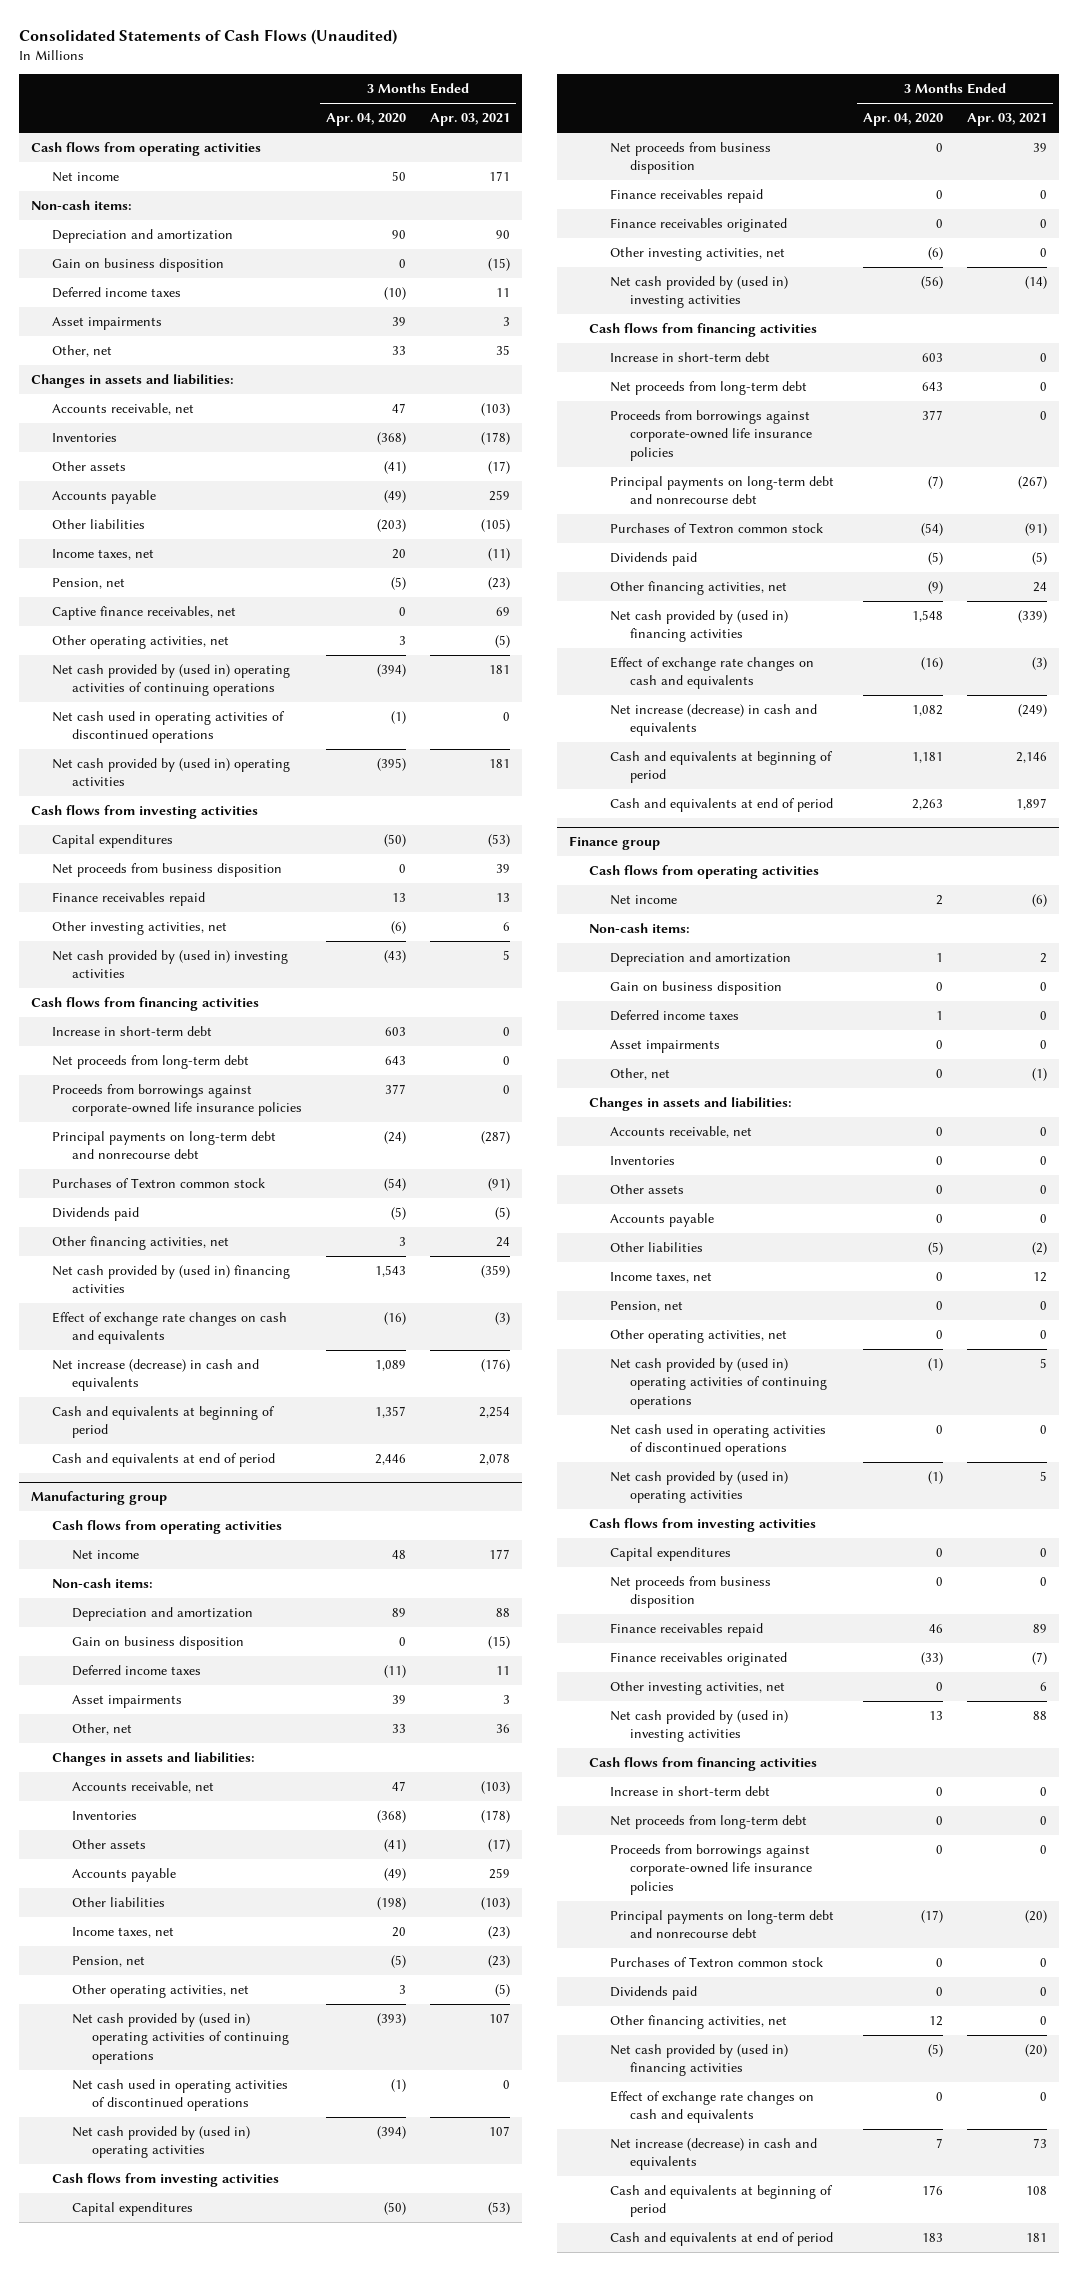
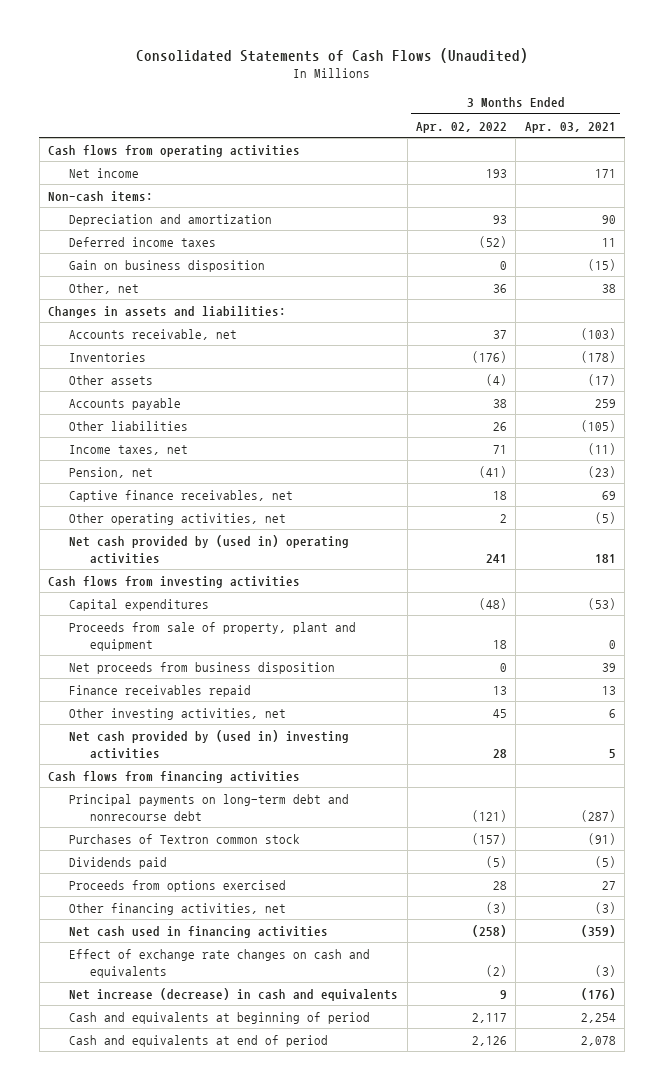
[325,113,406,127] Apr. 04, 2020 -> none
none -> [415,121,507,133] Apr. 02, 2022
[51,317,162,331] Asset impairments -> none
[51,258,224,273] Gain on business disposition -> [69,259,266,272] Gain on business disposition
[495,345,510,356] 35 -> [601,283,616,293] 38
[51,664,290,697] Net cash provided by (used in) operating activities of continuing operations -> none
[51,711,285,744] Net cash used in operating activities of discontinued operations -> none
none -> [69,621,357,651] Proceeds from sale of property, plant and equipment
[51,1026,212,1037] Increase in short-term debt -> none
[51,1055,249,1070] Net proceeds from long-term debt -> none
[51,1084,302,1117] Proceeds from borrowings against corporate-owned life insurance policies -> none
none -> [69,879,287,892] Proceeds from options exercised
[495,1237,510,1248] 24 -> [594,901,616,914] (3)
[51,1265,290,1294] Net cash provided by (used in) financing activities -> [69,925,329,938] Net cash used in financing activities
[31,1491,168,1506] Manufacturing group -> none
[51,1520,282,1535] Cash flows from operating activities -> none
[71,1550,139,1561] Net income -> none
[51,1578,153,1589] Non-cash items: -> none
[71,1607,253,1622] Depreciation and amortization -> none
[71,1636,244,1651] Gain on business disposition -> none
[71,1665,201,1677] Deferred income taxes -> none
[71,1695,182,1709] Asset impairments -> none
[71,1723,132,1736] Other, net -> none
[51,1752,255,1767] Changes in assets and liabilities: -> none
[71,1781,214,1794] Accounts receivable, net -> none
[71,1811,137,1821] Inventories -> none
[71,1839,146,1850] Other assets -> none
[71,1868,176,1883] Accounts payable -> none
[71,1897,165,1908] Other liabilities -> none
[71,1927,174,1939] Income taxes, net -> none
[71,1956,145,1968] Pension, net -> none
[71,1984,249,1999] Other operating activities, net -> none
[71,2013,290,2064] Net cash provided by (used in) operating activities of continuing operations -> none
[71,2079,288,2112] Net cash used in operating activities of discontinued operations -> none
[71,2126,250,2159] Net cash provided by (used in) operating activities -> none
[51,2173,279,2188] Cash flows from investing activities -> none
[71,2202,193,2217] Capital expenditures -> none
[609,142,771,175] Net proceeds from business disposition -> none
[609,189,763,204] Finance receivables repaid -> none
[609,218,787,233] Finance receivables originated -> none
[609,247,785,262] Other investing activities, net -> none
[609,276,788,309] Net cash provided by (used in) investing activities -> none
[589,323,818,338] Cash flows from financing activities -> none
[609,352,770,363] Increase in short-term debt -> none
[609,381,807,396] Net proceeds from long-term debt -> none
[609,410,813,461] Proceeds from borrowings against corporate-owned life insurance policies -> none
[609,476,834,505] Principal payments on long-term debt and nonrecourse debt -> none
[609,523,823,534] Purchases of Textron common stock -> none
[609,552,697,567] Dividends paid -> none
[609,581,787,596] Other financing activities, net -> none
[609,610,788,643] Net cash provided by (used in) financing activities -> none
[609,657,814,690] Effect of exchange rate changes on cash and equivalents -> none
[609,704,817,737] Net increase (decrease) in cash and equivalents -> none
[609,751,833,784] Cash and equivalents at beginning of period -> none
[609,798,833,813] Cash and equivalents at end of period -> none
[568,836,660,851] Finance group -> none
[589,865,820,880] Cash flows from operating activities -> none
[609,895,677,906] Net income -> none
[589,923,691,934] Non-cash items: -> none
[609,952,791,967] Depreciation and amortization -> none
[609,981,782,996] Gain on business disposition -> none
[609,1010,739,1022] Deferred income taxes -> none
[609,1040,720,1054] Asset impairments -> none
[609,1068,670,1081] Other, net -> none
[589,1097,793,1112] Changes in assets and liabilities: -> none
[609,1126,752,1139] Accounts receivable, net -> none
[609,1156,675,1166] Inventories -> none
[609,1184,684,1195] Other assets -> none
[609,1213,714,1228] Accounts payable -> none
[609,1242,703,1253] Other liabilities -> none
[609,1272,712,1284] Income taxes, net -> none
[609,1301,683,1313] Pension, net -> none
[609,1329,787,1344] Other operating activities, net -> none
[609,1358,828,1409] Net cash provided by (used in) operating activities of continuing operations -> none
[609,1424,826,1457] Net cash used in operating activities of discontinued operations -> none
[609,1471,788,1504] Net cash provided by (used in) operating activities -> none
[589,1518,817,1533] Cash flows from investing activities -> none
[609,1547,731,1562] Capital expenditures -> none
[609,1576,771,1609] Net proceeds from business disposition -> none
[609,1623,763,1638] Finance receivables repaid -> none
[609,1652,787,1667] Finance receivables originated -> none
[609,1681,785,1696] Other investing activities, net -> none
[609,1710,788,1743] Net cash provided by (used in) investing activities -> none
[589,1757,818,1772] Cash flows from financing activities -> none
[609,1786,770,1797] Increase in short-term debt -> none
[609,1815,807,1830] Net proceeds from long-term debt -> none
[609,1844,813,1895] Proceeds from borrowings against corporate-owned life insurance policies -> none
[609,1910,834,1939] Principal payments on long-term debt and nonrecourse debt -> none
[609,1957,823,1968] Purchases of Textron common stock -> none
[609,1986,697,2001] Dividends paid -> none
[609,2015,787,2030] Other financing activities, net -> none
[609,2044,788,2077] Net cash provided by (used in) financing activities -> none
[609,2091,814,2124] Effect of exchange rate changes on cash and equivalents -> none
[609,2138,817,2171] Net increase (decrease) in cash and equivalents -> none
[609,2185,833,2218] Cash and equivalents at beginning of period -> none
[609,2232,833,2247] Cash and equivalents at end of period -> none

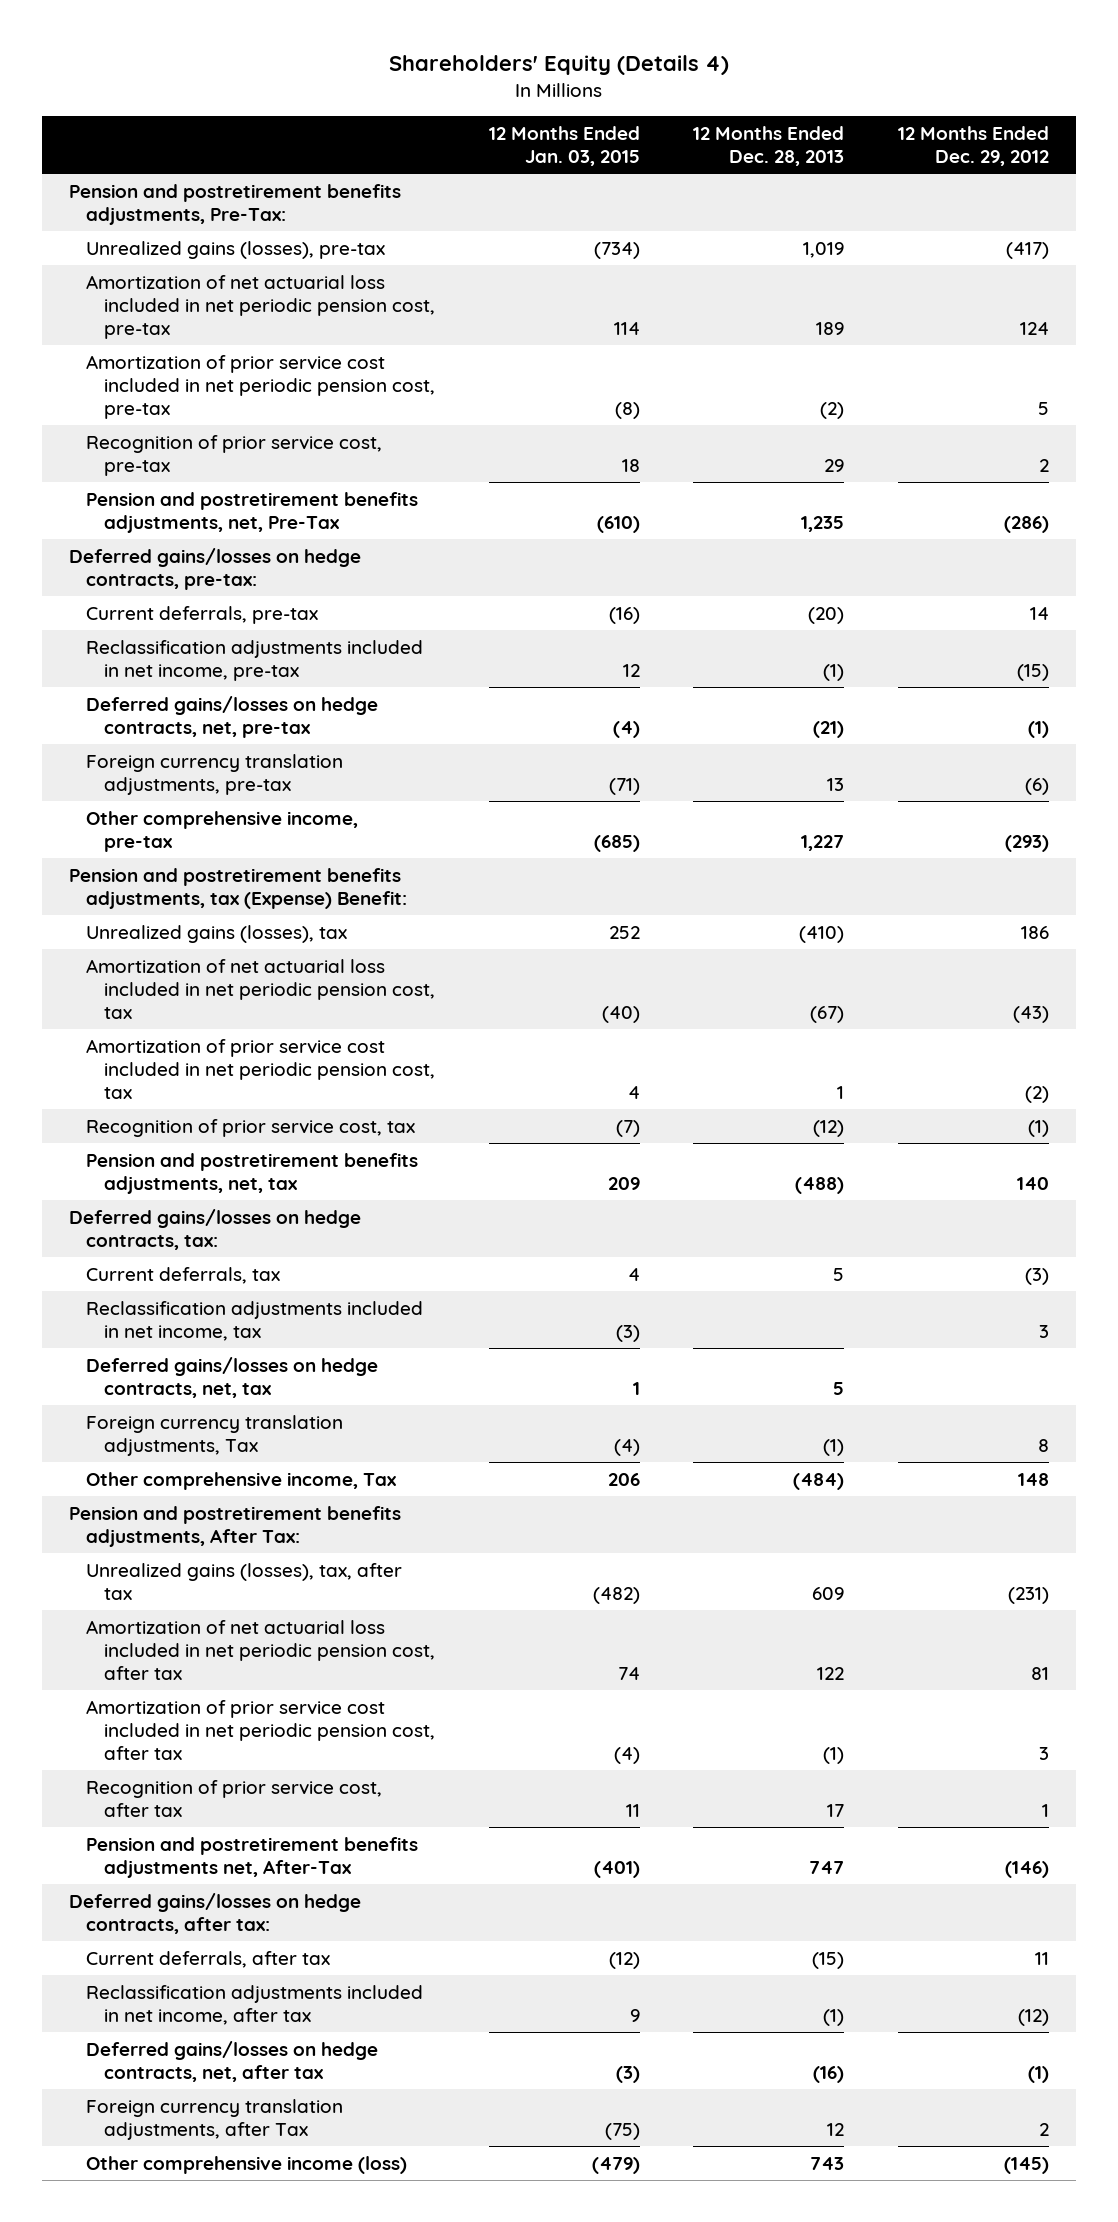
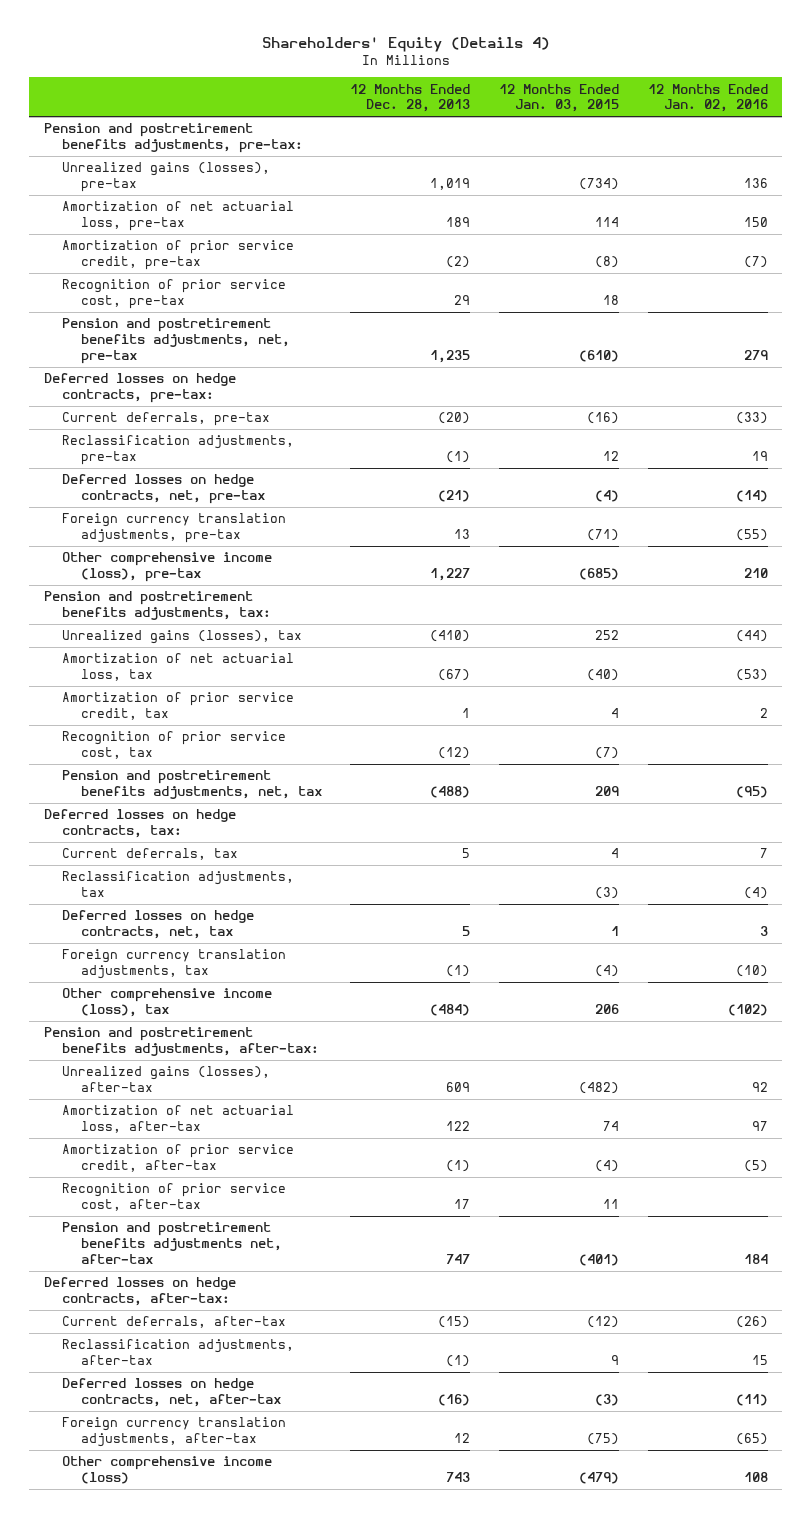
[897,125,1049,166] 12 Months Ended Dec. 29, 2012 -> none
none -> [647,83,768,113] 12 Months Ended Jan. 02, 2016
[68,183,401,225] Pension and postretirement benefits adjustments, Pre-Tax: -> [43,123,304,154] Pension and postretirement benefits adjustments, pre-tax:
[86,274,435,340] Amortization of net actuarial loss included in net periodic pension cost, pre-tax -> [62,201,295,232] Amortization of net actuarial loss, pre-tax
[86,354,435,420] Amortization of prior service cost included in net periodic pension cost, pre-tax -> [62,240,295,271] Amortization of prior service credit, pre-tax
[86,491,419,533] Pension and postretirement benefits adjustments, net, Pre-Tax -> [62,318,290,364] Pension and postretirement benefits adjustments, net, pre-tax
[68,547,361,590] Deferred gains/losses on hedge contracts, pre-tax: -> [43,373,236,404] Deferred losses on hedge contracts, pre-tax:
[86,639,424,681] Reclassification adjustments included in net income, pre-tax -> [62,435,295,466] Reclassification adjustments, pre-tax
[86,695,379,738] Deferred gains/losses on hedge contracts, net, pre-tax -> [62,474,265,505] Deferred losses on hedge contracts, net, pre-tax
[86,810,359,852] Other comprehensive income, pre-tax -> [62,552,273,583] Other comprehensive income (loss), pre-tax
[68,867,408,909] Pension and postretirement benefits adjustments, tax (Expense) Benefit: -> [43,591,272,621] Pension and postretirement benefits adjustments, tax:
[86,958,435,1020] Amortization of net actuarial loss included in net periodic pension cost, tax -> [62,653,295,682] Amortization of net actuarial loss, tax
[86,1038,435,1100] Amortization of prior service cost included in net periodic pension cost, tax -> [62,692,295,721] Amortization of prior service credit, tax
[68,1208,361,1250] Deferred gains/losses on hedge contracts, tax: -> [43,809,236,839] Deferred losses on hedge contracts, tax:
[86,1300,424,1341] Reclassification adjustments included in net income, tax -> [62,871,295,898] Reclassification adjustments, tax
[86,1356,379,1398] Deferred gains/losses on hedge contracts, net, tax -> [62,910,255,940] Deferred losses on hedge contracts, net, tax
[86,1414,344,1456] Foreign currency translation adjustments, Tax -> [62,949,287,980] Foreign currency translation adjustments, tax
[86,1471,397,1490] Other comprehensive income, Tax -> [62,988,273,1018] Other comprehensive income (loss), tax
[68,1505,401,1547] Pension and postretirement benefits adjustments, After Tax: -> [43,1027,320,1057] Pension and postretirement benefits adjustments, after-tax:
[86,1562,403,1600] Unrealized gains (losses), tax, after tax -> [62,1066,271,1093] Unrealized gains (losses), after-tax
[86,1619,435,1681] Amortization of net actuarial loss included in net periodic pension cost, after tax -> [62,1105,295,1134] Amortization of net actuarial loss, after-tax
[86,1699,435,1761] Amortization of prior service cost included in net periodic pension cost, after tax -> [62,1144,295,1173] Amortization of prior service credit, after-tax
[86,1779,383,1817] Recognition of prior service cost, after tax -> [62,1183,287,1212] Recognition of prior service cost, after-tax
[86,1836,419,1878] Pension and postretirement benefits adjustments net, After-Tax -> [62,1222,282,1264] Pension and postretirement benefits adjustments net, after-tax
[68,1892,361,1934] Deferred gains/losses on hedge contracts, after tax: -> [43,1277,236,1307] Deferred losses on hedge contracts, after-tax:
[86,1950,331,1968] Current deferrals, after tax -> [62,1316,287,1329] Current deferrals, after-tax
[86,1984,424,2025] Reclassification adjustments included in net income, after tax -> [62,1339,295,1366] Reclassification adjustments, after-tax
[86,2040,379,2082] Deferred gains/losses on hedge contracts, net, after tax -> [62,1378,281,1408] Deferred losses on hedge contracts, net, after-tax
[86,2098,344,2140] Foreign currency translation adjustments, after Tax -> [62,1417,287,1448] Foreign currency translation adjustments, after-tax

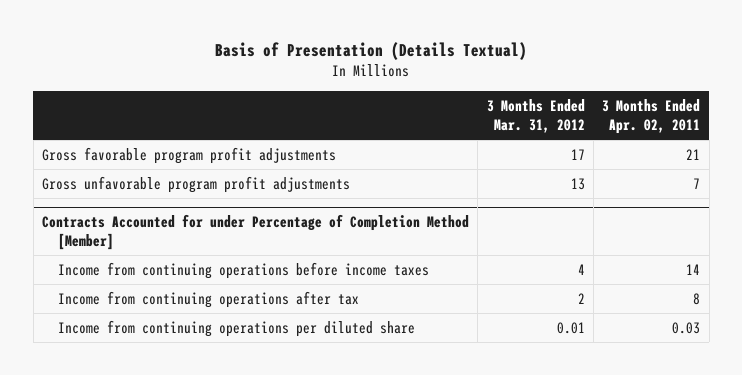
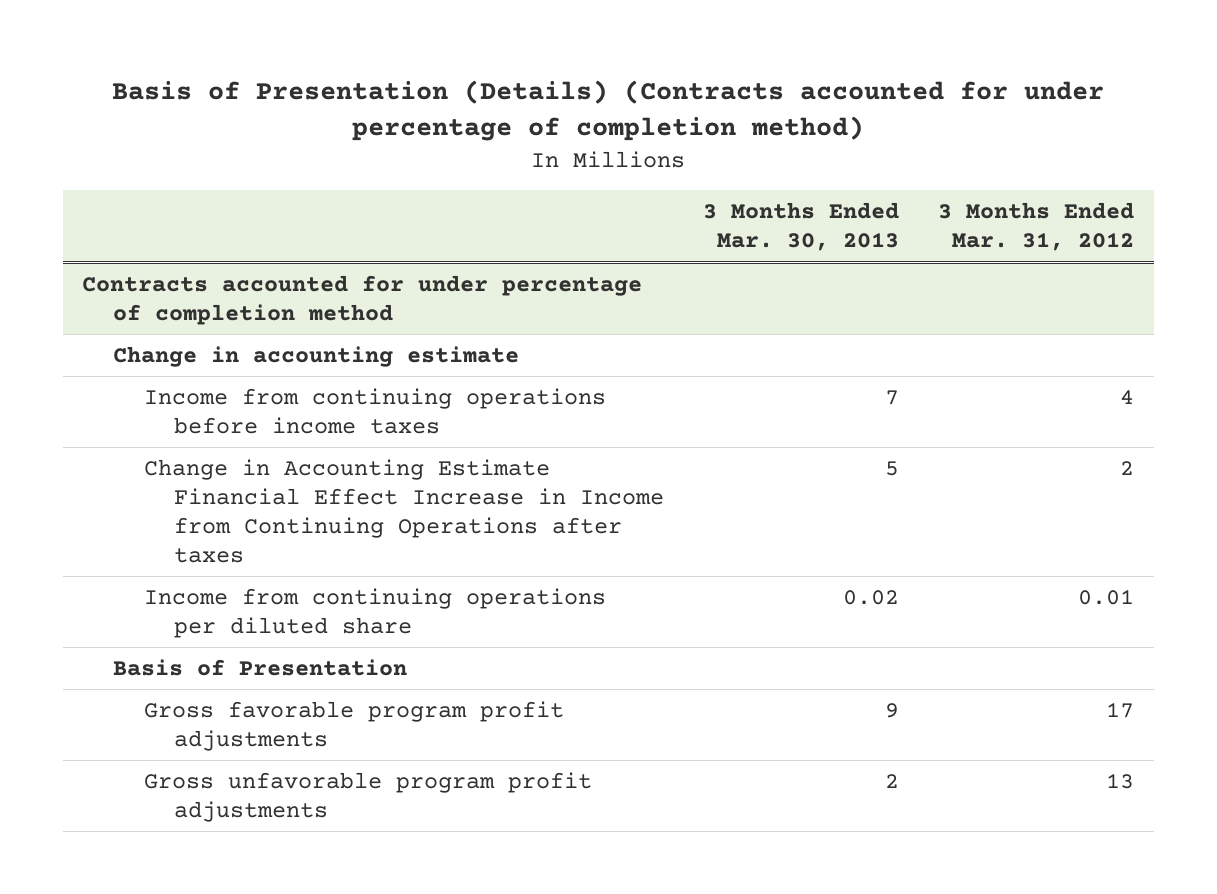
[215,42,528,61] Basis of Presentation (Details Textual) -> [112,80,1105,142] Basis of Presentation (Details) (Contracts accounted for under percentage of completion method)
[602,99,701,134] 3 Months Ended Apr. 02, 2011 -> none
none -> [703,202,900,252] 3 Months Ended Mar. 30, 2013
[41,146,336,164] Gross favorable program profit adjustments -> none
[41,175,350,193] Gross unfavorable program profit adjustments -> none
[41,214,469,250] Contracts Accounted for under Percentage of Completion Method [Member] -> [82,274,643,325] Contracts accounted for under percentage of completion method
none -> [113,345,520,367] Change in accounting estimate
[57,290,359,308] Income from continuing operations after tax -> [143,458,665,563] Change in Accounting Estimate Financial Effect Increase in Income from Continuing Operations after taxes
none -> [113,658,408,676] Basis of Presentation
none -> [143,700,564,751] Gross favorable program profit adjustments
none -> [143,771,592,822] Gross unfavorable program profit adjustments

